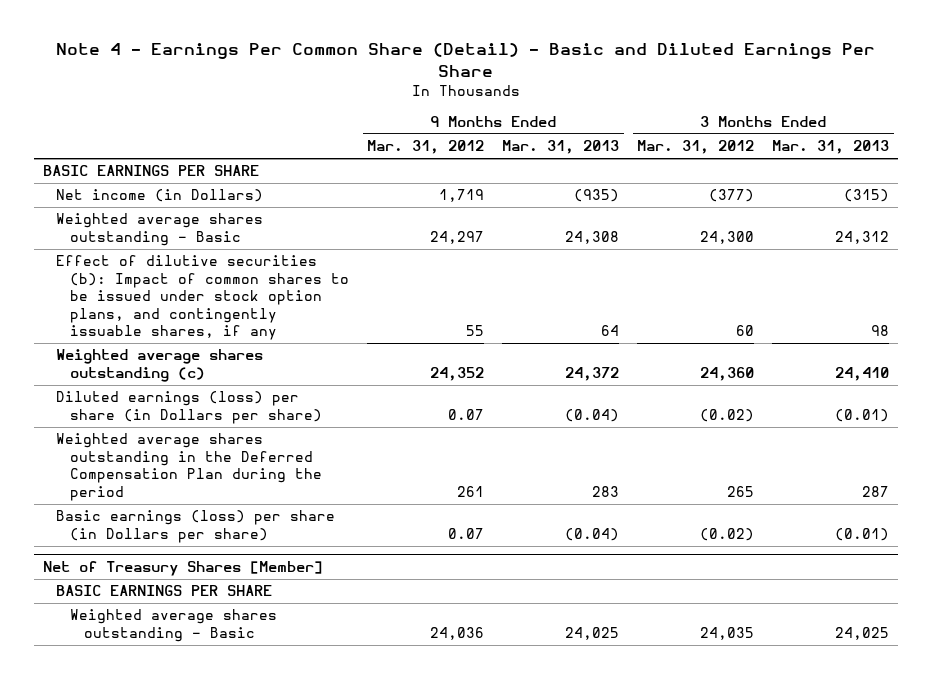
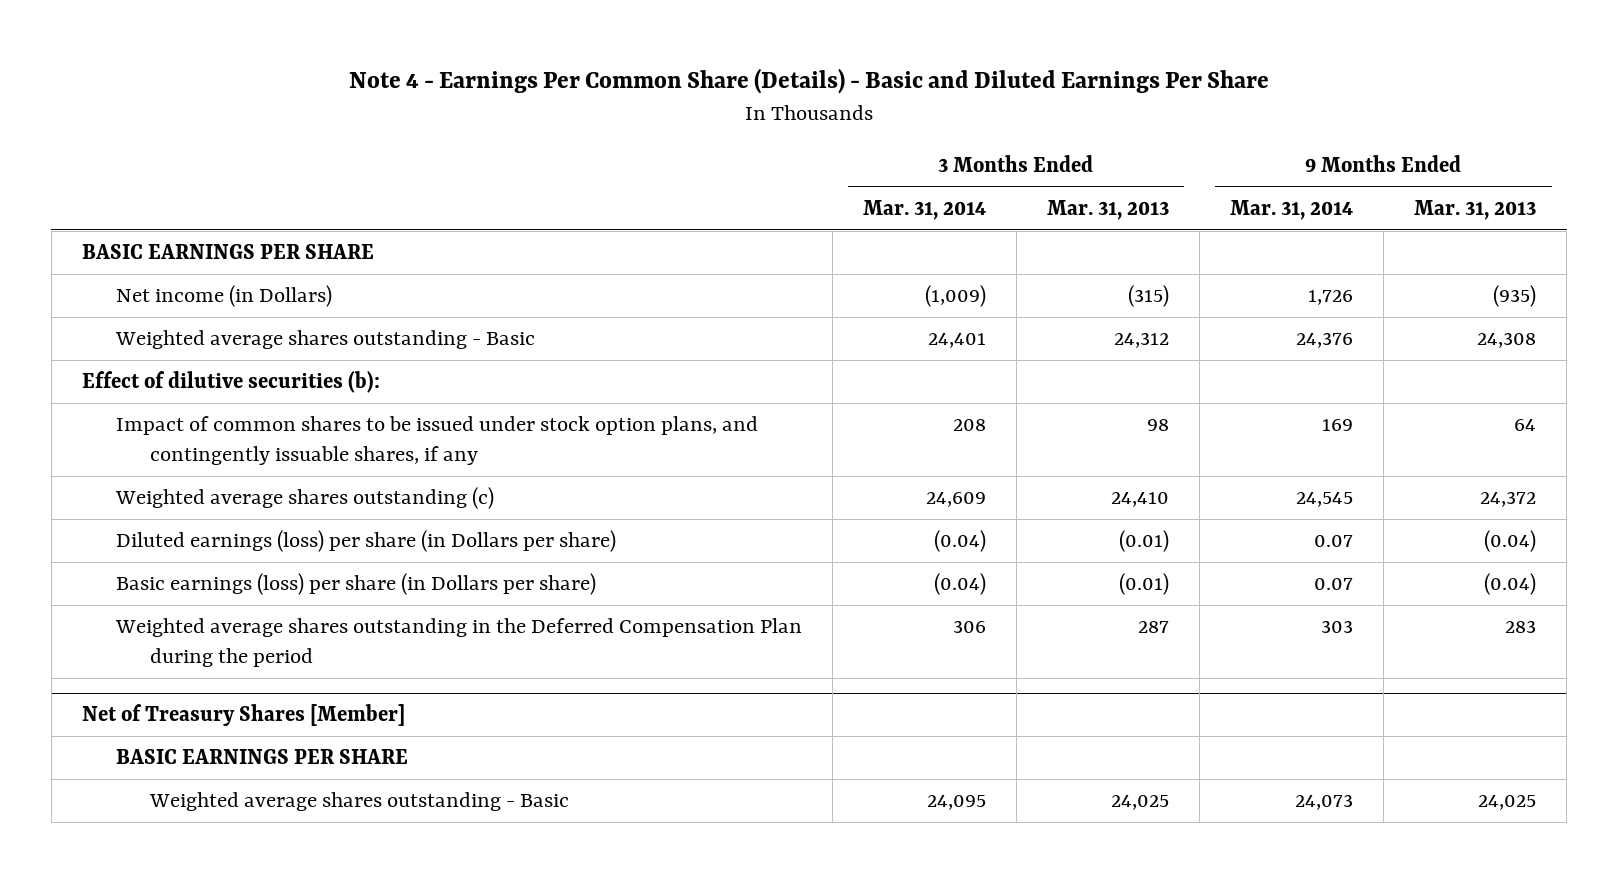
[56,43,876,78] Note 4 - Earnings Per Common Share (Detail) - Basic and Diluted Earnings Per Share -> [349,68,1270,95] Note 4 - Earnings Per Common Share (Details) - Basic and Diluted Earnings Per Share
[367,140,485,155] Mar. 31, 2012 -> none
[637,140,755,155] Mar. 31, 2012 -> none
none -> [863,199,987,220] Mar. 31, 2014
none -> [1230,199,1354,220] Mar. 31, 2014
none -> [81,371,380,394] Effect of dilutive securities (b):
[56,255,350,341] Effect of dilutive securities (b): Impact of common shares to be issued under stock option plans, and contingently issuable shares, if any -> [115,416,758,466] Impact of common shares to be issued under stock option plans, and contingently issuable shares, if any
[56,433,323,501] Weighted average shares outstanding in the Deferred Compensation Plan during the period -> [114,618,802,668] Weighted average shares outstanding in the Deferred Compensation Plan during the period

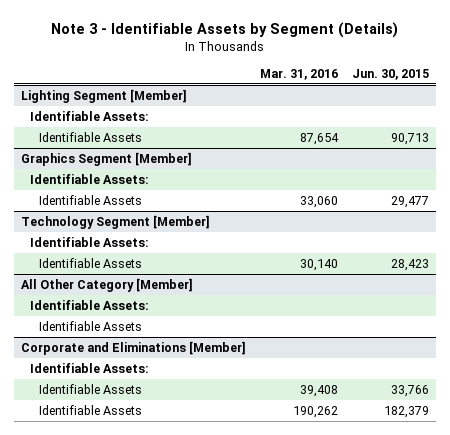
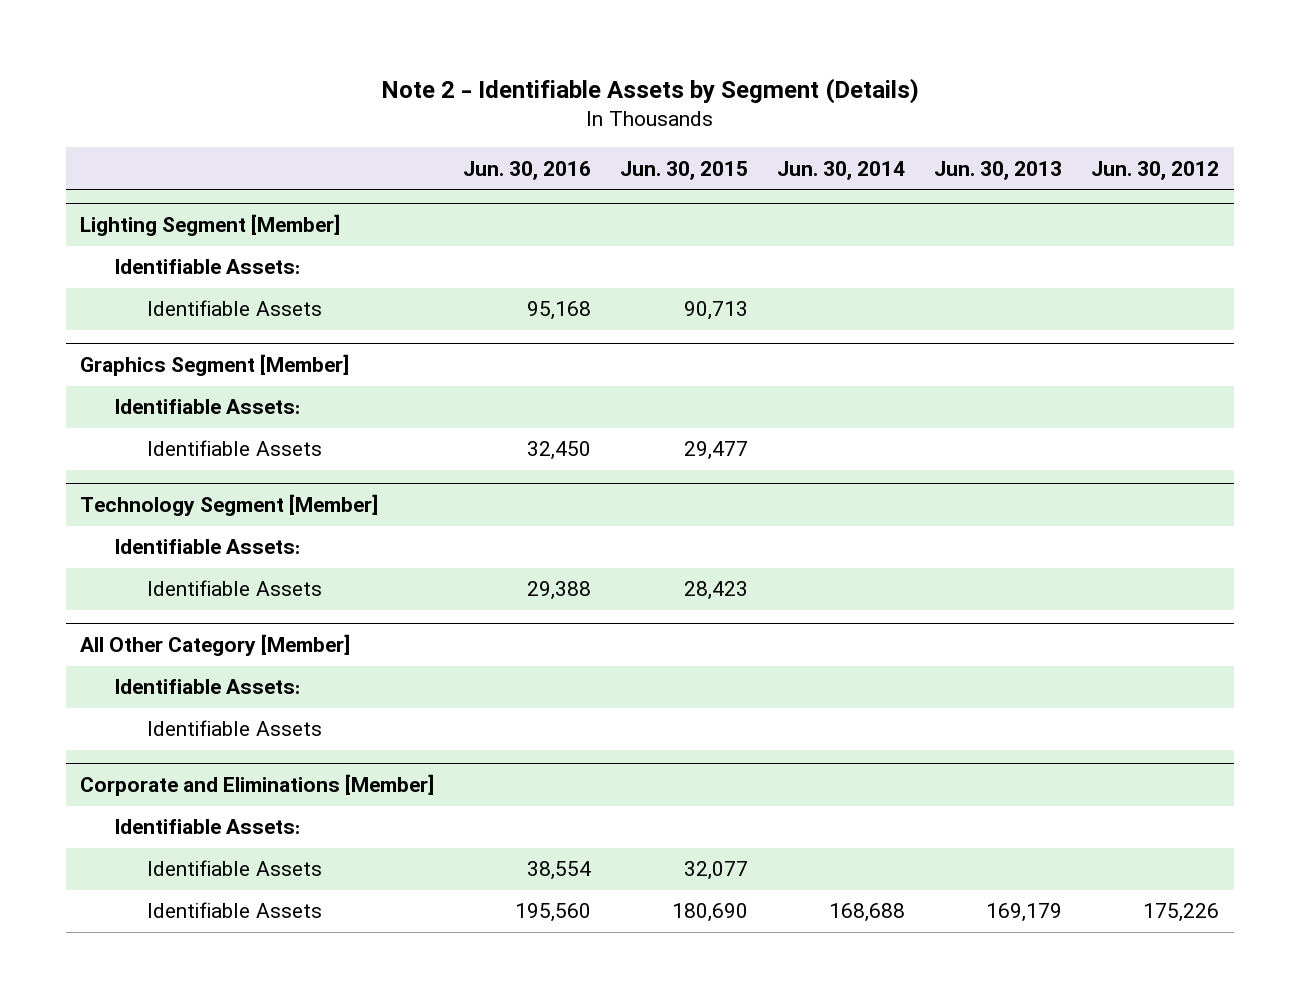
[50,21,398,38] Note 3 - Identifiable Assets by Segment (Details) -> [380,78,919,105] Note 2 - Identifiable Assets by Segment (Details)
[259,69,338,81] Mar. 31, 2016 -> none
none -> [463,160,592,180] Jun. 30, 2016
none -> [777,160,906,180] Jun. 30, 2014
none -> [934,160,1063,180] Jun. 30, 2013
none -> [1091,160,1220,180] Jun. 30, 2012
[390,384,429,397] 33,766 -> [684,861,749,881] 32,077
[383,405,429,418] 182,379 -> [672,903,749,923] 180,690

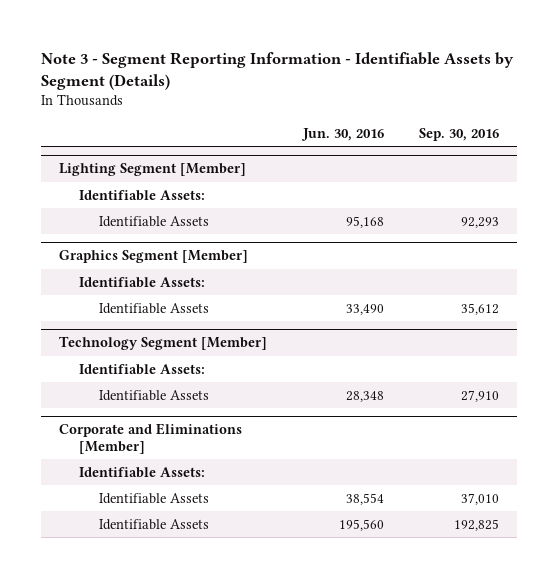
[380,78,919,105] Note 2 - Identifiable Assets by Segment (Details) -> [41,51,515,91] Note 3 - Segment Reporting Information - Identifiable Assets by Segment (Details)
[620,160,749,180] Jun. 30, 2015 -> none
[777,160,906,180] Jun. 30, 2014 -> none
[934,160,1063,180] Jun. 30, 2013 -> none
[1091,160,1220,180] Jun. 30, 2012 -> none
none -> [419,127,500,141] Sep. 30, 2016
[527,441,592,461] 32,450 -> [345,303,384,315] 33,490
[80,633,351,656] All Other Category [Member] -> none
[113,679,300,695] Identifiable Assets: -> none
[146,720,322,737] Identifiable Assets -> none
[527,581,592,601] 29,388 -> [345,390,384,402] 28,348

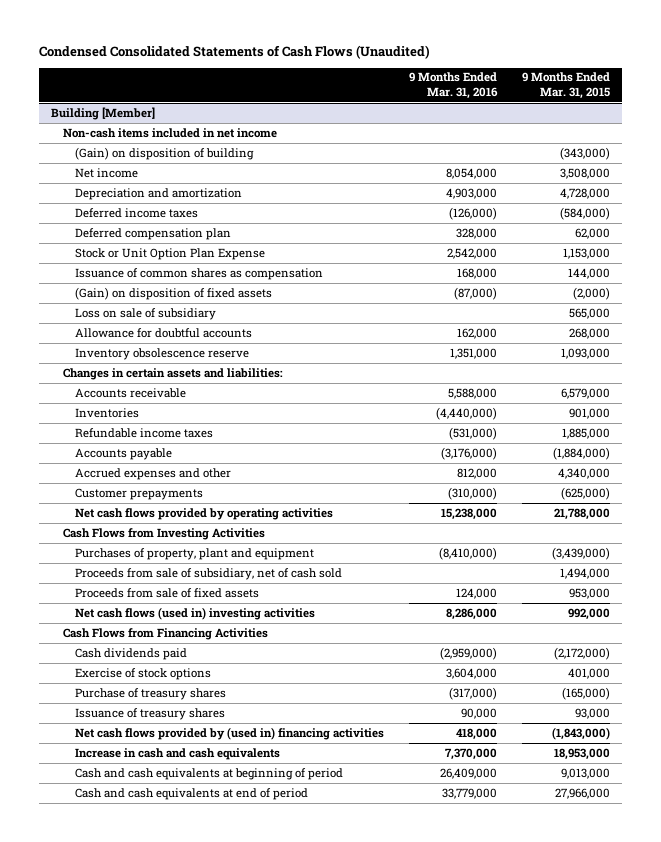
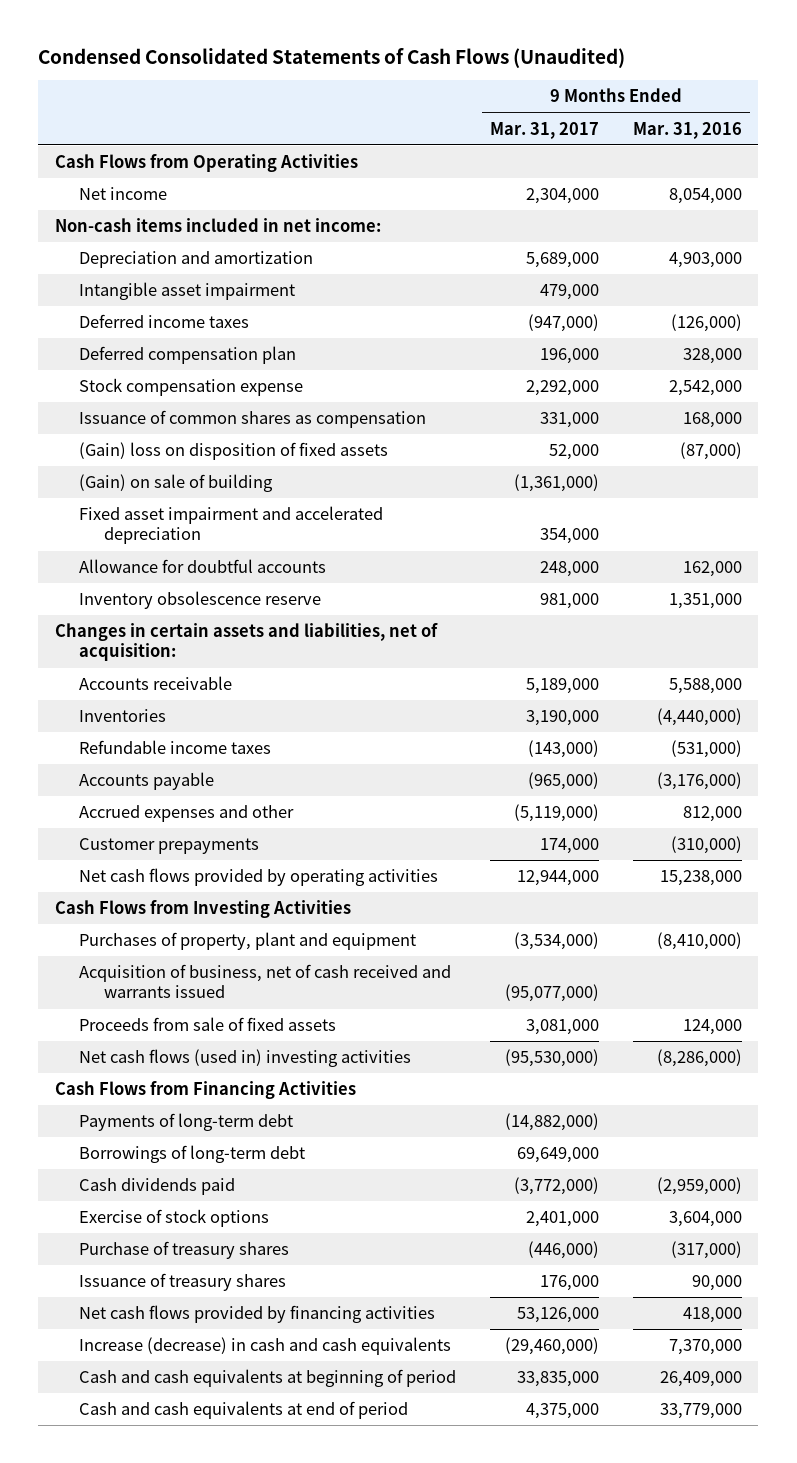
[521,72,610,99] 9 Months Ended Mar. 31, 2015 -> none
none -> [490,121,600,139] Mar. 31, 2017
[51,106,156,120] Building [Member] -> none
[63,127,278,138] Non-cash items included in net income -> none
[75,146,255,160] (Gain) on disposition of building -> none
none -> [54,154,358,173] Cash Flows from Operating Activities
none -> [54,218,381,233] Non-cash items included in net income:
none -> [79,282,296,301] Intangible asset impairment
[75,247,266,260] Stock or Unit Option Plan Expense -> [79,378,304,397] Stock compensation expense
[75,307,217,320] Loss on sale of subsidiary -> none
[75,286,273,300] (Gain) on disposition of fixed assets -> [79,442,389,461] (Gain) loss on disposition of fixed assets
none -> [79,474,274,493] (Gain) on sale of building
none -> [79,506,384,545] Fixed asset impairment and accelerated depreciation
[63,367,284,380] Changes in certain assets and liabilities: -> [54,623,438,662] Changes in certain assets and liabilities, net of acquisition:
[75,567,343,580] Proceeds from sale of subsidiary, net of cash sold -> none
none -> [79,964,452,999] Acquisition of business, net of cash received and warrants issued
[445,607,497,620] 8,286,000 -> [656,1049,742,1068] (8,286,000)
none -> [79,1113,294,1132] Payments of long-term debt
none -> [79,1145,306,1164] Borrowings of long-term debt
[75,726,385,740] Net cash flows provided by (used in) financing activities -> [79,1305,436,1324] Net cash flows provided by financing activities
[75,747,281,760] Increase in cash and cash equivalents -> [79,1337,452,1356] Increase (decrease) in cash and cash equivalents

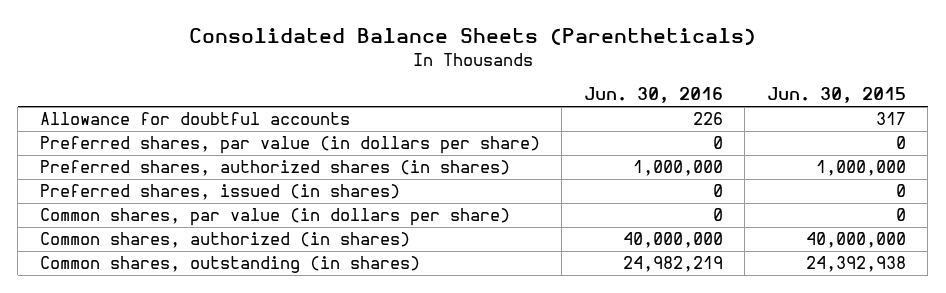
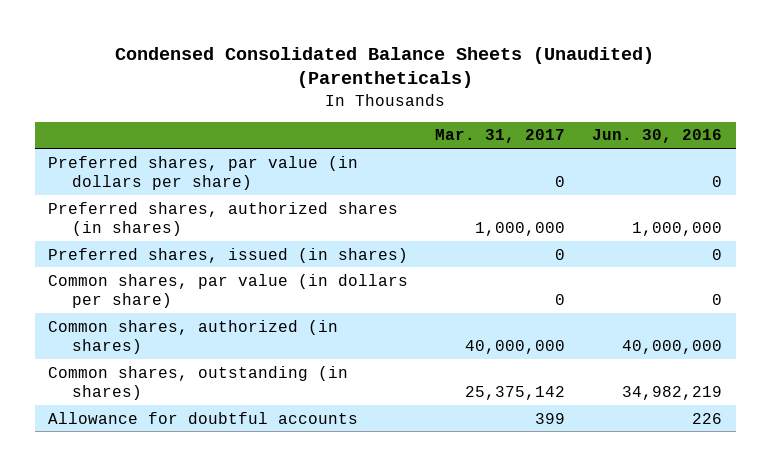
[188,28,756,46] Consolidated Balance Sheets (Parentheticals) -> [115,46,655,89] Condensed Consolidated Balance Sheets (Unaudited) (Parentheticals)
[766,87,906,104] Jun. 30, 2015 -> none
none -> [435,129,566,144] Mar. 31, 2017
[622,256,723,273] 24,982,219 -> [622,386,723,401] 34,982,219
[39,112,350,126] Allowance for doubtful accounts -> [48,411,359,424] Allowance for doubtful accounts

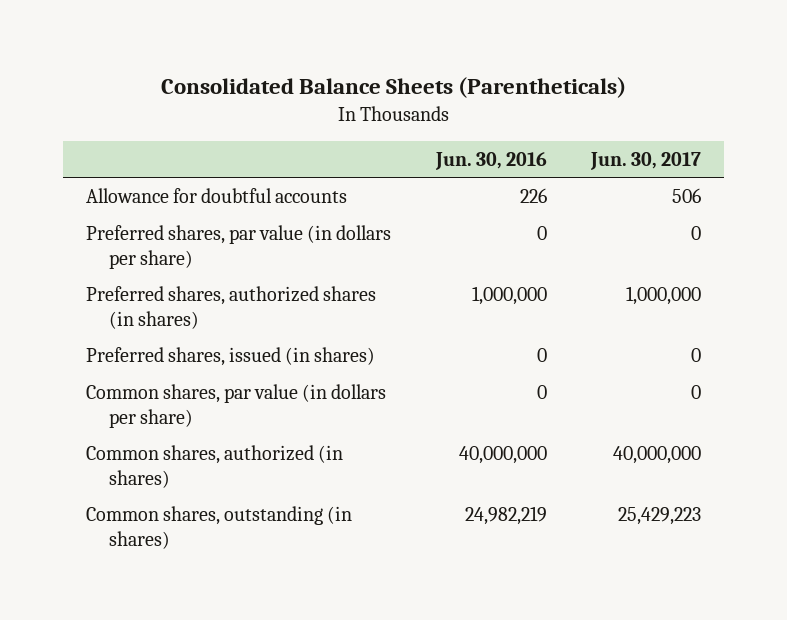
[115,46,655,89] Condensed Consolidated Balance Sheets (Unaudited) (Parentheticals) -> [160,77,626,99] Consolidated Balance Sheets (Parentheticals)
[435,129,566,144] Mar. 31, 2017 -> none
none -> [590,151,702,170] Jun. 30, 2017
[48,411,359,424] Allowance for doubtful accounts -> [85,188,347,204] Allowance for doubtful accounts
[622,386,723,401] 34,982,219 -> [464,506,547,526] 24,982,219

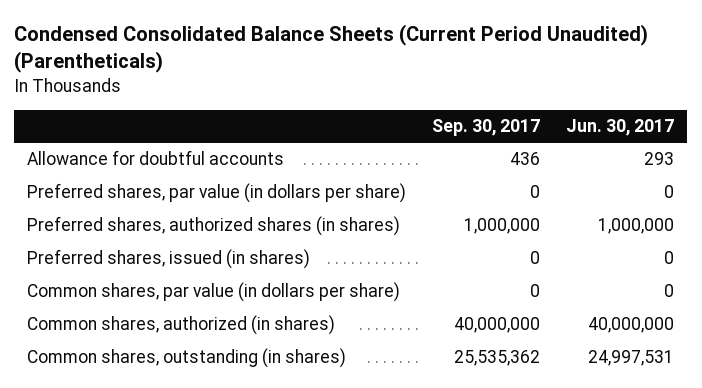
[160,77,626,99] Consolidated Balance Sheets (Parentheticals) -> [14,24,649,74] Condensed Consolidated Balance Sheets (Current Period Unaudited) (Parentheticals)
[434,151,547,170] Jun. 30, 2016 -> none
none -> [432,118,541,136] Sep. 30, 2017
[672,188,702,204] 506 -> [644,152,675,166] 293
[618,507,702,526] 25,429,223 -> [588,350,675,367] 24,997,531

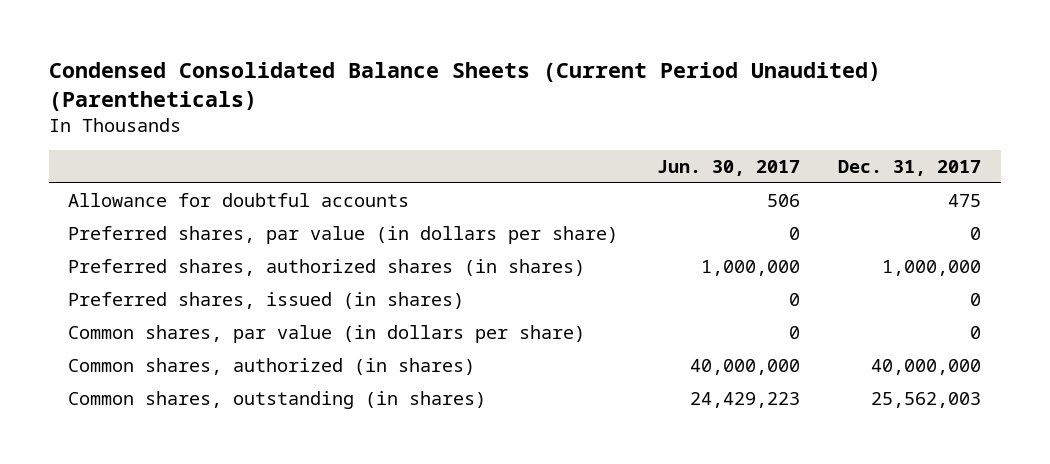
[432,118,541,136] Sep. 30, 2017 -> none
none -> [838,160,982,177] Dec. 31, 2017
[644,152,675,166] 293 -> [766,194,800,208] 506
[588,350,675,367] 24,997,531 -> [689,392,800,409] 24,429,223

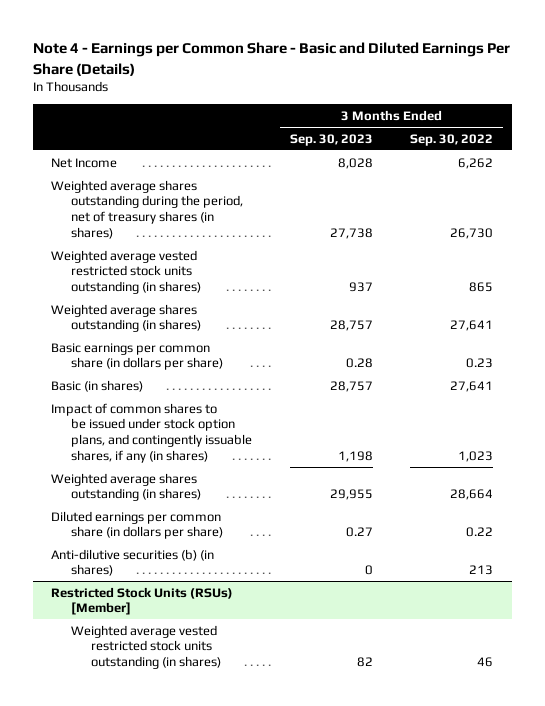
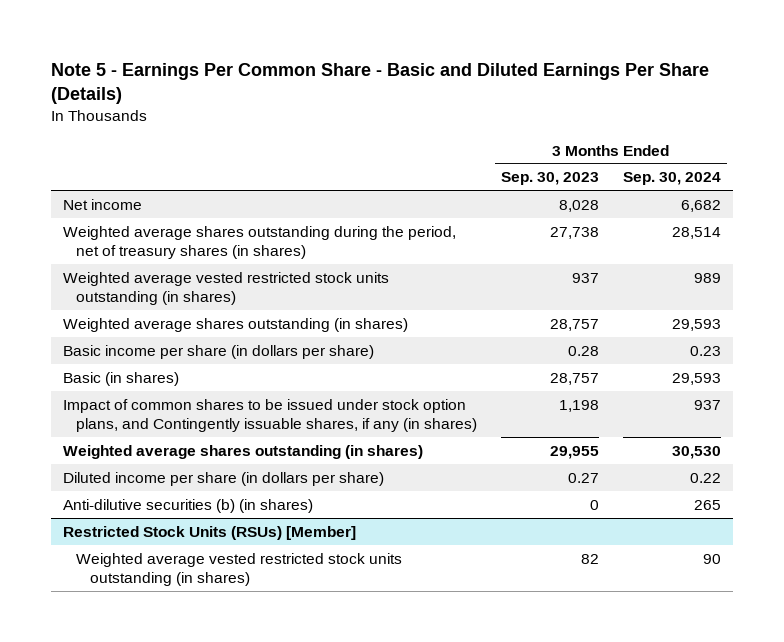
[32,42,510,76] Note 4 - Earnings per Common Share - Basic and Diluted Earnings Per Share (Details) -> [51,62,710,105] Note 5 - Earnings Per Common Share - Basic and Diluted Earnings Per Share (Details)
[410,133,494,146] Sep. 30, 2022 -> none
none -> [622,172,721,186] Sep. 30, 2024
[51,157,118,168] Net Income -> [63,198,143,210] Net income
[51,342,224,371] Basic earnings per common share (in dollars per share) -> [63,344,375,359] Basic income per share (in dollars per share)
[51,402,253,464] Impact of common shares to be issued under stock option plans, and contingently issuable shares, if any (in shares) -> [63,398,478,433] Impact of common shares to be issued under stock option plans, and Contingently issuable shares, if any (in shares)
[51,510,224,540] Diluted earnings per common share (in dollars per share) -> [63,471,385,486] Diluted income per share (in dollars per share)

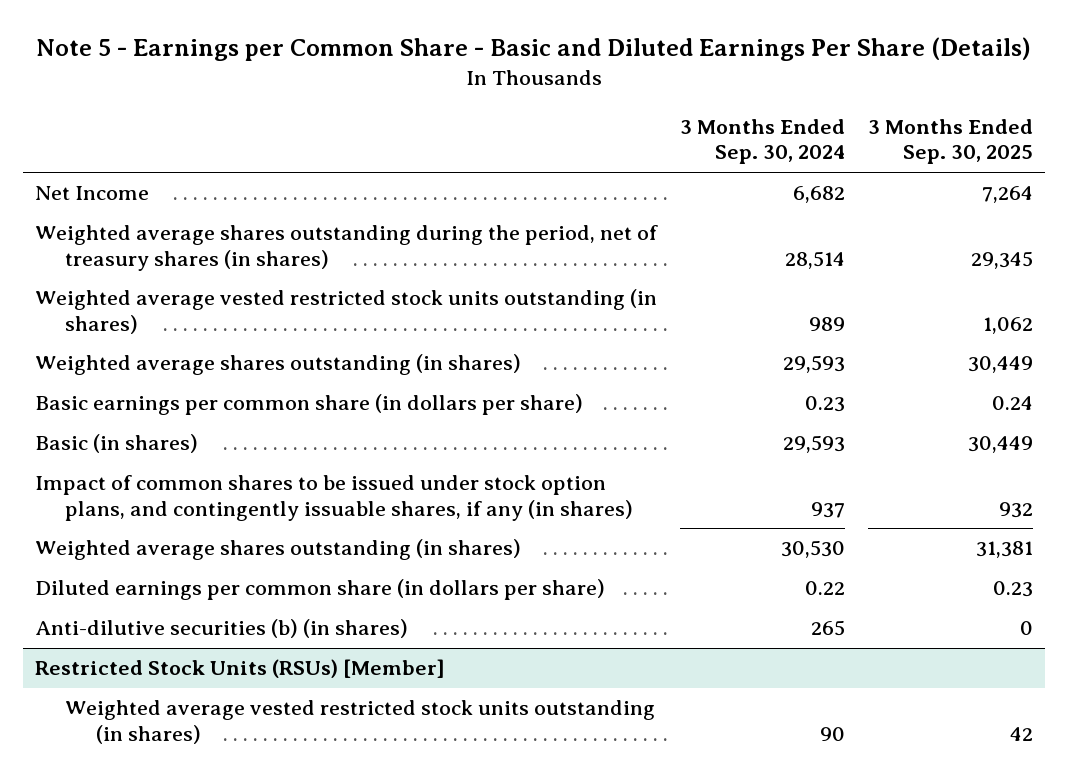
[51,62,710,105] Note 5 - Earnings Per Common Share - Basic and Diluted Earnings Per Share (Details) -> [36,37,1032,62] Note 5 - Earnings per Common Share - Basic and Diluted Earnings Per Share (Details)
[501,172,600,186] Sep. 30, 2023 -> none
none -> [868,119,1034,165] 3 Months Ended Sep. 30, 2025
[63,198,143,210] Net income -> [34,186,149,201] Net Income
[63,344,375,359] Basic income per share (in dollars per share) -> [34,394,583,416] Basic earnings per common share (in dollars per share)
[63,398,478,433] Impact of common shares to be issued under stock option plans, and Contingently issuable shares, if any (in shares) -> [34,475,634,521] Impact of common shares to be issued under stock option plans, and contingently issuable shares, if any (in shares)
[63,471,385,486] Diluted income per share (in dollars per share) -> [34,579,605,601] Diluted earnings per common share (in dollars per share)

